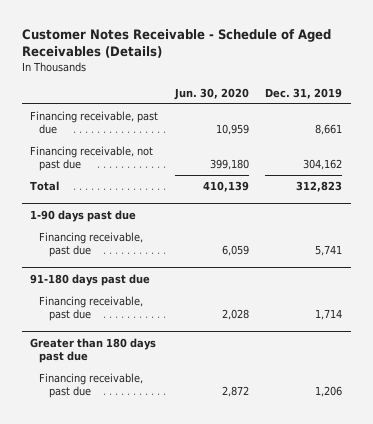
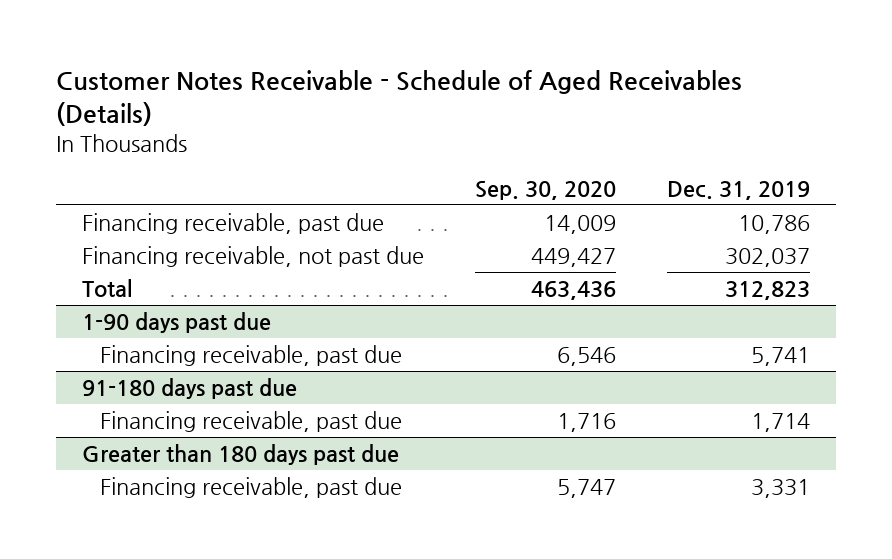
[173,87,249,100] Jun. 30, 2020 -> none
none -> [474,181,616,201] Sep. 30, 2020
[315,124,343,136] 8,661 -> [738,214,811,234] 10,786
[303,159,343,171] 304,162 -> [725,247,811,267] 302,037
[315,386,343,398] 1,206 -> [751,478,811,498] 3,331

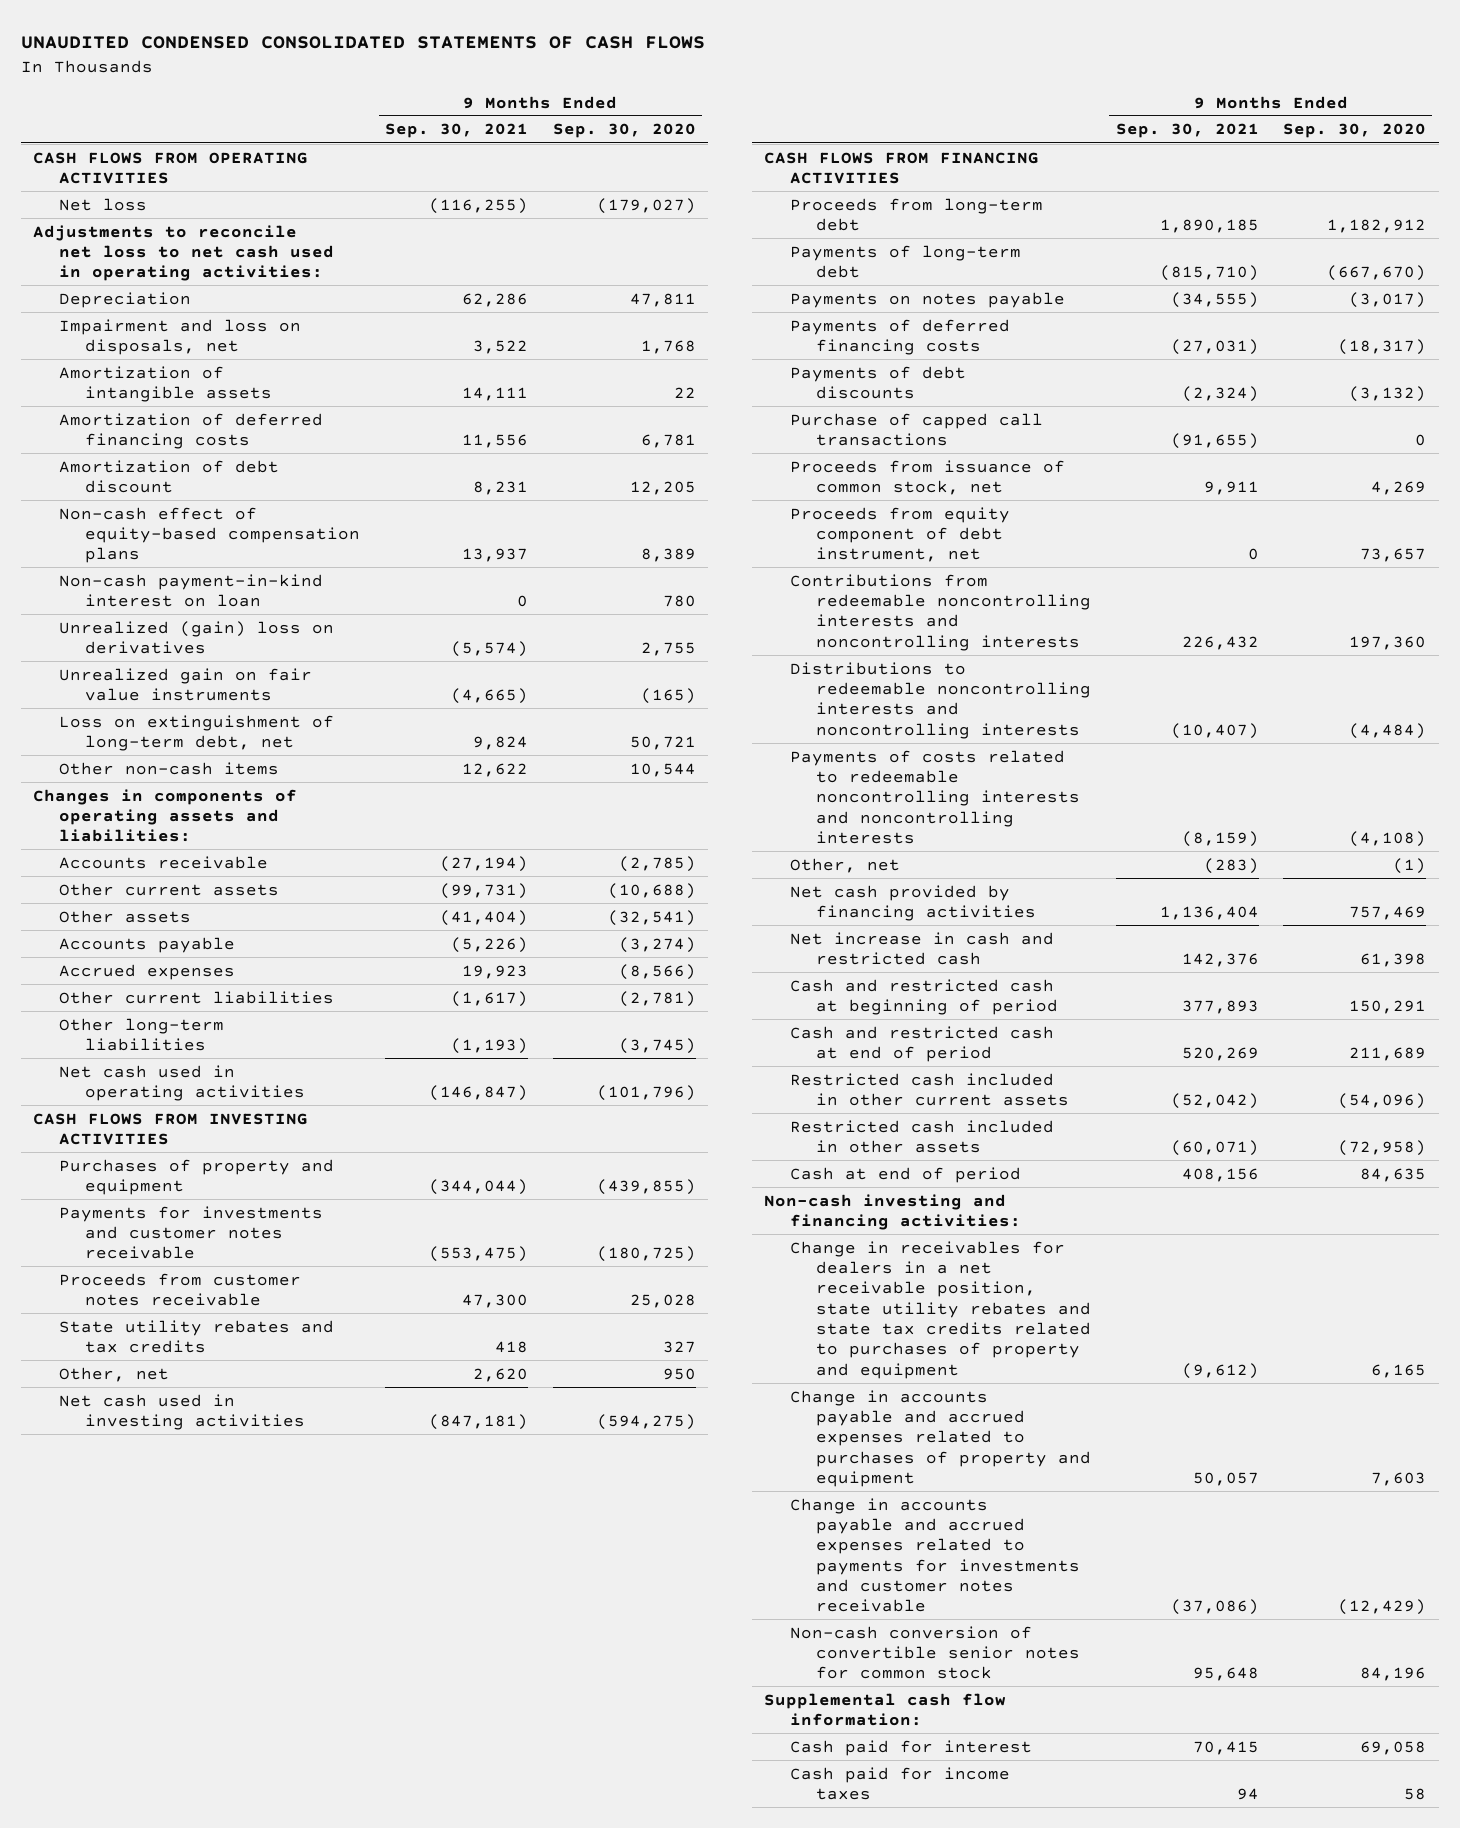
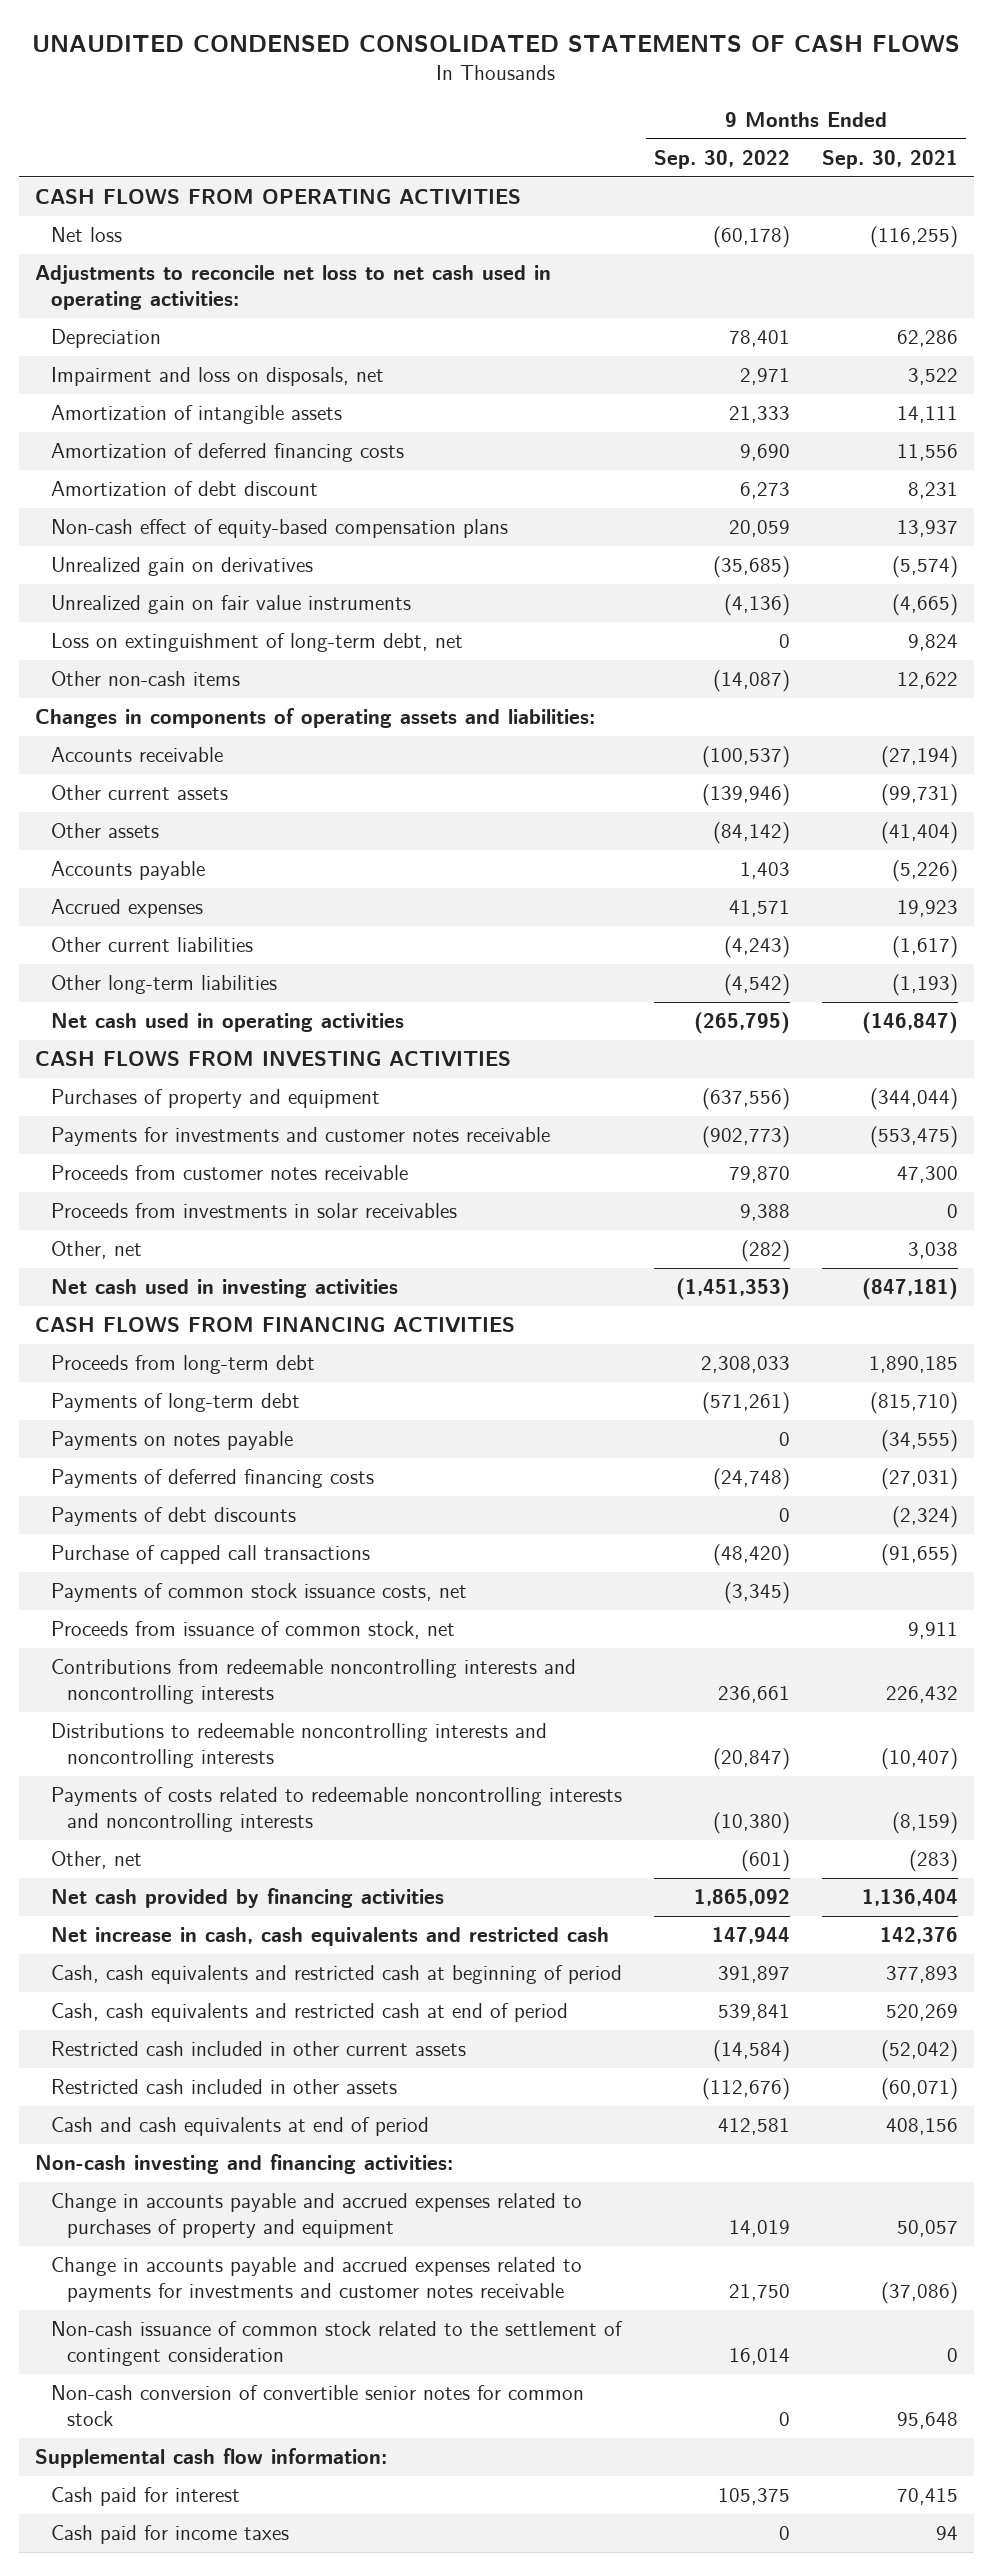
[552,123,696,139] Sep. 30, 2020 -> none
none -> [653,150,790,170] Sep. 30, 2022
[59,573,324,607] Non-cash payment-in-kind interest on loan -> none
[59,620,335,654] Unrealized (gain) loss on derivatives -> [51,557,314,577] Unrealized gain on derivatives
[59,1319,335,1353] State utility rebates and tax credits -> none
none -> [51,1203,458,1219] Proceeds from investments in solar receivables
[472,1367,528,1382] 2,620 -> [907,1242,958,1260] 3,038
none -> [51,1583,468,1603] Payments of common stock issuance costs, net
[789,506,1010,563] Proceeds from equity component of debt instrument, net -> none
[789,931,1054,965] Net increase in cash and restricted cash -> [51,1927,610,1947] Net increase in cash, cash equivalents and restricted cash
[789,978,1058,1015] Cash and restricted cash at beginning of period -> [51,1965,623,1985] Cash, cash equivalents and restricted cash at beginning of period
[789,1025,1054,1062] Cash and restricted cash at end of period -> [51,2003,569,2023] Cash, cash equivalents and restricted cash at end of period
[789,1166,1021,1183] Cash at end of period -> [51,2117,430,2137] Cash and cash equivalents at end of period
[789,1240,1091,1379] Change in receivables for dealers in a net receivable position, state utility rebates and state tax credits related to purchases of property and equipment -> none
none -> [51,2321,624,2367] Non-cash issuance of common stock related to the settlement of contingent consideration

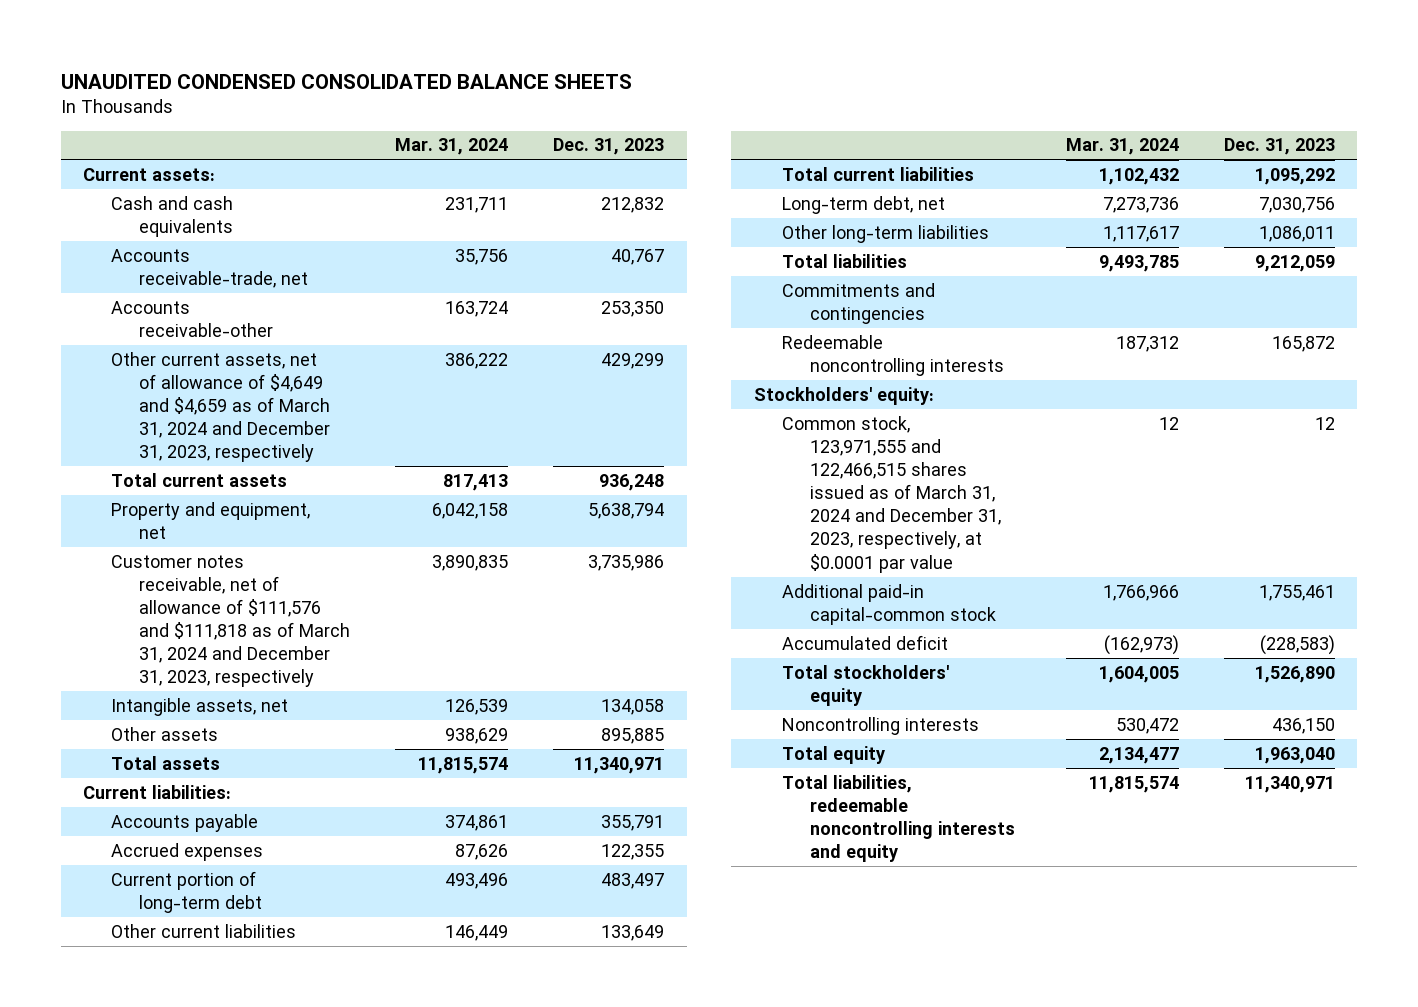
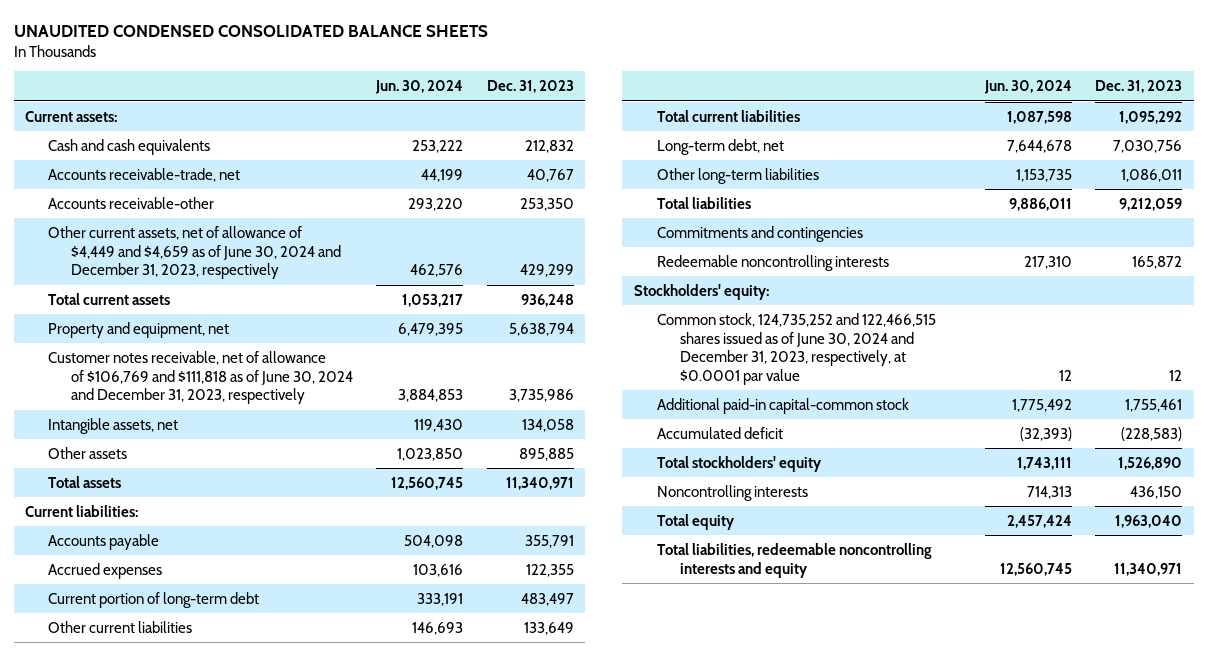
[395,138,509,156] Mar. 31, 2024 -> none
none -> [375,80,464,95] Jun. 30, 2024
[111,351,331,463] Other current assets, net of allowance of $4,649 and $4,659 as of March 31, 2024 and December 31, 2023, respectively -> [48,225,342,280] Other current assets, net of allowance of $4,449 and $4,659 as of June 30, 2024 and December 31, 2023, respectively
[111,554,351,688] Customer notes receivable, net of allowance of $111,576 and $111,818 as of March 31, 2024 and December 31, 2023, respectively -> [48,350,354,405] Customer notes receivable, net of allowance of $106,769 and $111,818 as of June 30, 2024 and December 31, 2023, respectively
[781,415,1001,573] Common stock, 123,971,555 and 122,466,515 shares issued as of March 31, 2024 and December 31, 2023, respectively, at $0.0001 par value -> [656,312,936,385] Common stock, 124,735,252 and 122,466,515 shares issued as of June 30, 2024 and December 31, 2023, respectively, at $0.0001 par value

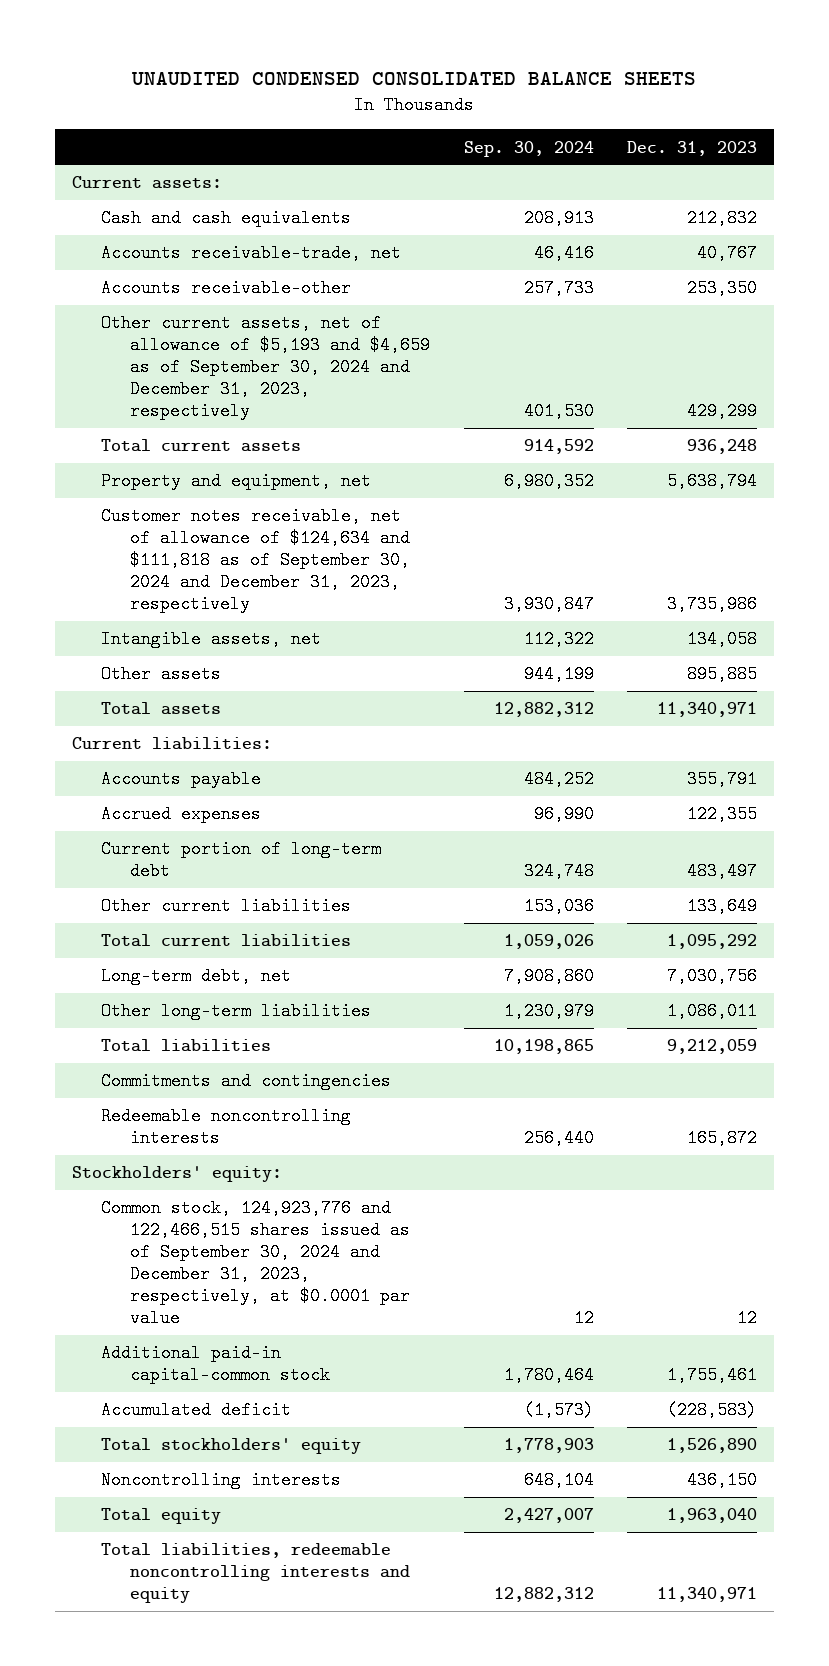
[375,80,464,95] Jun. 30, 2024 -> none
none -> [463,140,594,157] Sep. 30, 2024
[48,225,342,280] Other current assets, net of allowance of $4,449 and $4,659 as of June 30, 2024 and December 31, 2023, respectively -> [101,314,431,421] Other current assets, net of allowance of $5,193 and $4,659 as of September 30, 2024 and December 31, 2023, respectively
[48,350,354,405] Customer notes receivable, net of allowance of $106,769 and $111,818 as of June 30, 2024 and December 31, 2023, respectively -> [101,507,411,614] Customer notes receivable, net of allowance of $124,634 and $111,818 as of September 30, 2024 and December 31, 2023, respectively
[656,312,936,385] Common stock, 124,735,252 and 122,466,515 shares issued as of June 30, 2024 and December 31, 2023, respectively, at $0.0001 par value -> [101,1199,411,1328] Common stock, 124,923,776 and 122,466,515 shares issued as of September 30, 2024 and December 31, 2023, respectively, at $0.0001 par value

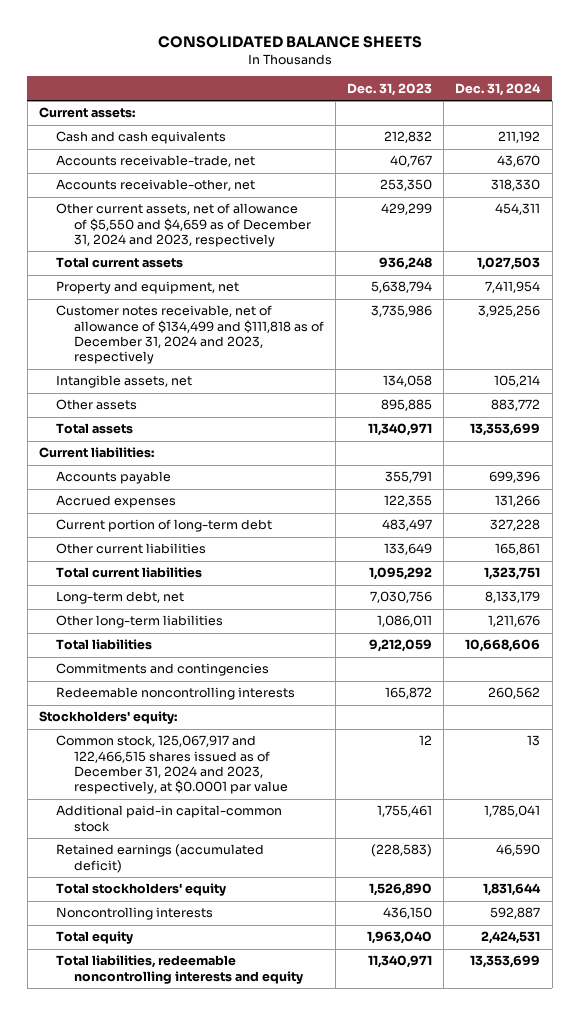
[131,71,697,85] UNAUDITED CONDENSED CONSOLIDATED BALANCE SHEETS -> [157,35,422,48] CONSOLIDATED BALANCE SHEETS
[463,140,594,157] Sep. 30, 2024 -> none
none -> [455,82,542,96] Dec. 31, 2024
[101,279,352,298] Accounts receivable-other -> [56,179,256,192] Accounts receivable-other, net
[101,314,431,421] Other current assets, net of allowance of $5,193 and $4,659 as of September 30, 2024 and December 31, 2023, respectively -> [56,203,311,248] Other current assets, net of allowance of $5,550 and $4,659 as of December 31, 2024 and 2023, respectively
[101,507,411,614] Customer notes receivable, net of allowance of $124,634 and $111,818 as of September 30, 2024 and December 31, 2023, respectively -> [56,305,324,365] Customer notes receivable, net of allowance of $134,499 and $111,818 as of December 31, 2024 and 2023, respectively
[101,1199,411,1328] Common stock, 124,923,776 and 122,466,515 shares issued as of September 30, 2024 and December 31, 2023, respectively, at $0.0001 par value -> [56,735,288,795] Common stock, 125,067,917 and 122,466,515 shares issued as of December 31, 2024 and 2023, respectively, at $0.0001 par value
[101,1401,292,1420] Accumulated deficit -> [56,844,265,873] Retained earnings (accumulated deficit)

